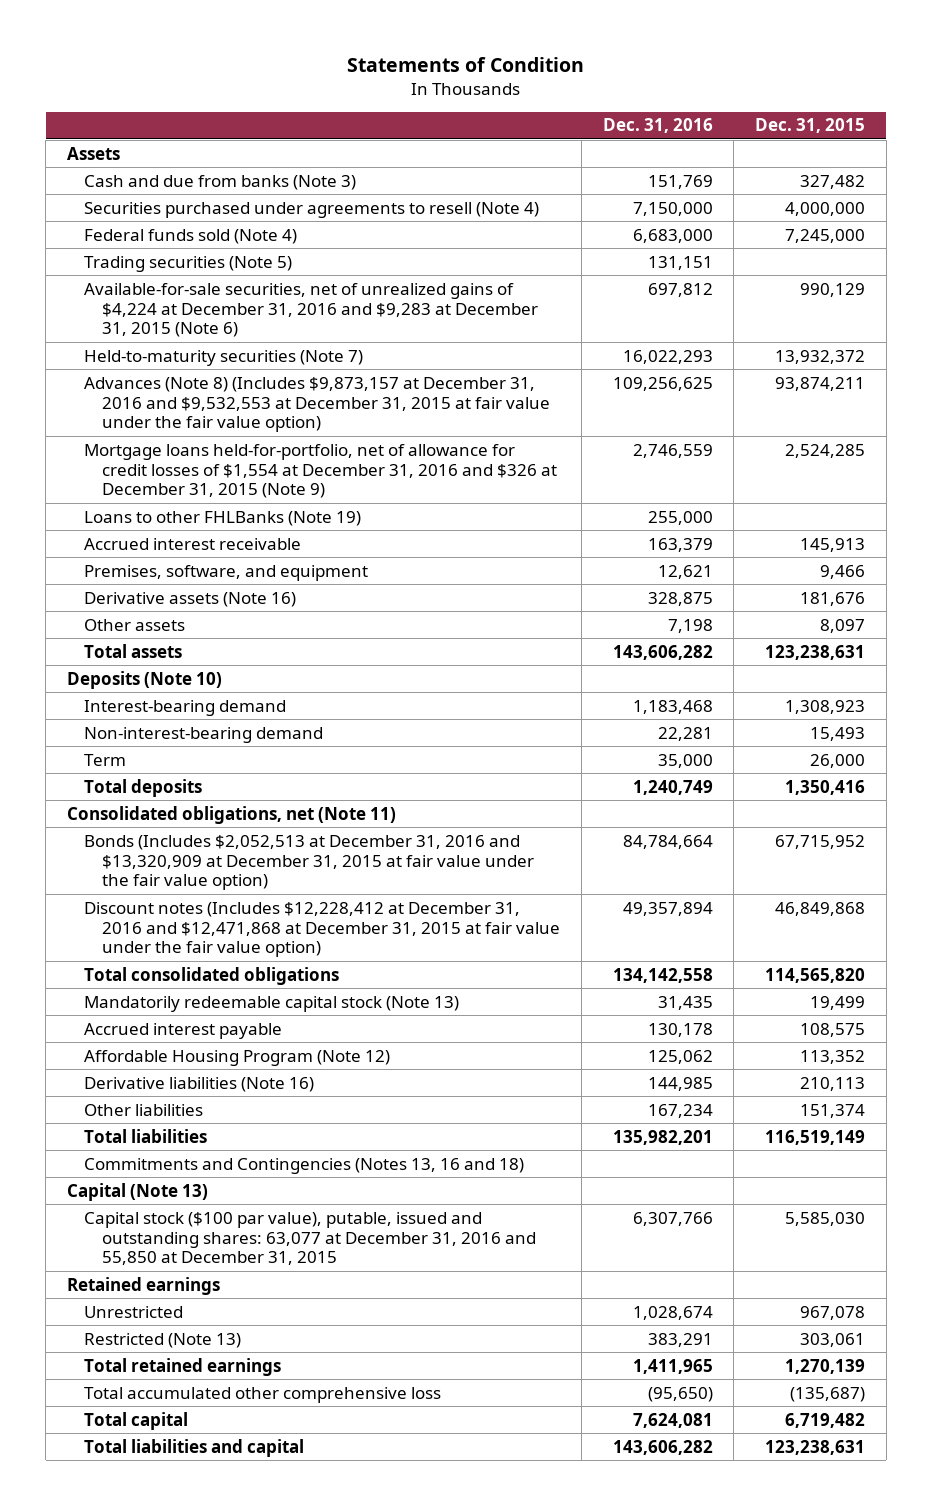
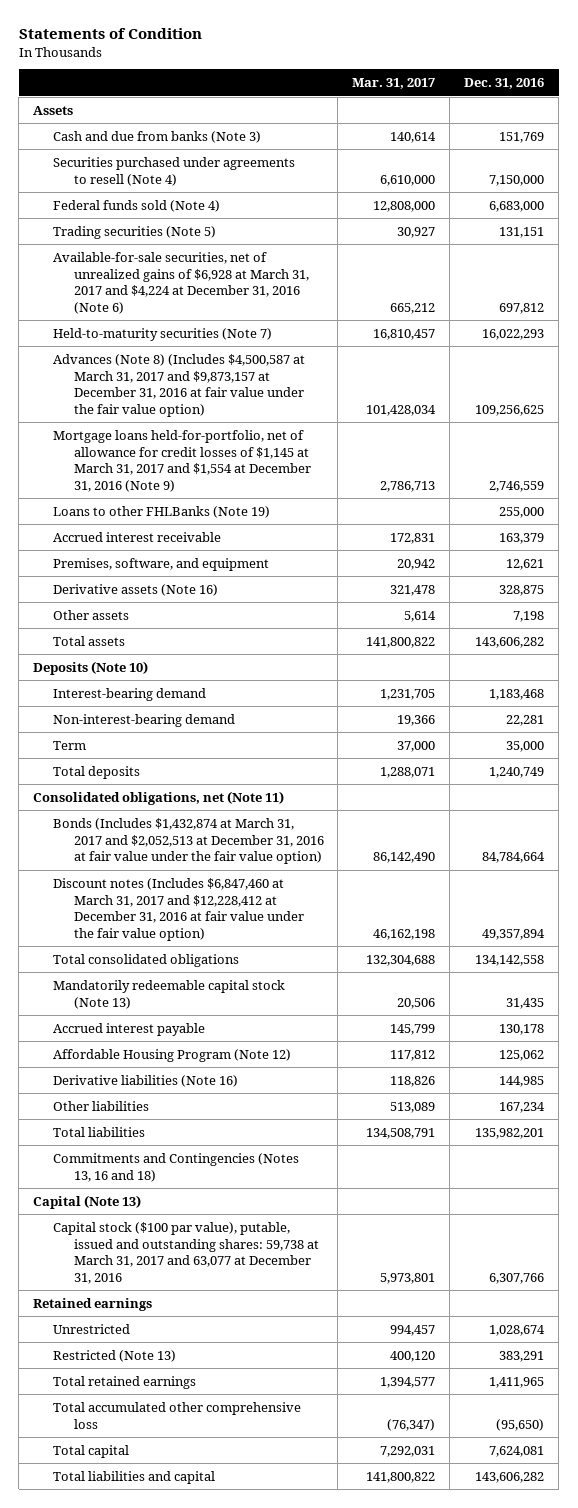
[754,118,865,134] Dec. 31, 2015 -> none
none -> [352,78,436,90] Mar. 31, 2017
[84,282,539,338] Available-for-sale securities, net of unrealized gains of $4,224 at December 31, 2016 and $9,283 at December 31, 2015 (Note 6) -> [53,251,309,314] Available-for-sale securities, net of unrealized gains of $6,928 at March 31, 2017 and $4,224 at December 31, 2016 (Note 6)
[84,376,551,433] Advances (Note 8) (Includes $9,873,157 at December 31, 2016 and $9,532,553 at December 31, 2015 at fair value under the fair value option) -> [53,353,306,417] Advances (Note 8) (Includes $4,500,587 at March 31, 2017 and $9,873,157 at December 31, 2016 at fair value under the fair value option)
[84,443,558,499] Mortgage loans held-for-portfolio, net of allowance for credit losses of $1,554 at December 31, 2016 and $326 at December 31, 2015 (Note 9) -> [53,429,311,492] Mortgage loans held-for-portfolio, net of allowance for credit losses of $1,145 at March 31, 2017 and $1,554 at December 31, 2016 (Note 9)
[84,834,535,891] Bonds (Includes $2,052,513 at December 31, 2016 and $13,320,909 at December 31, 2015 at fair value under the fair value option) -> [53,817,324,865] Bonds (Includes $1,432,874 at March 31, 2017 and $2,052,513 at December 31, 2016 at fair value under the fair value option)
[84,901,561,958] Discount notes (Includes $12,228,412 at December 31, 2016 and $12,471,868 at December 31, 2015 at fair value under the fair value option) -> [53,877,304,941] Discount notes (Includes $6,847,460 at March 31, 2017 and $12,228,412 at December 31, 2016 at fair value under the fair value option)
[84,1211,537,1266] Capital stock ($100 par value), putable, issued and outstanding shares: 63,077 at December 31, 2016 and 55,850 at December 31, 2015 -> [53,1221,319,1284] Capital stock ($100 par value), putable, issued and outstanding shares: 59,738 at March 31, 2017 and 63,077 at December 31, 2016

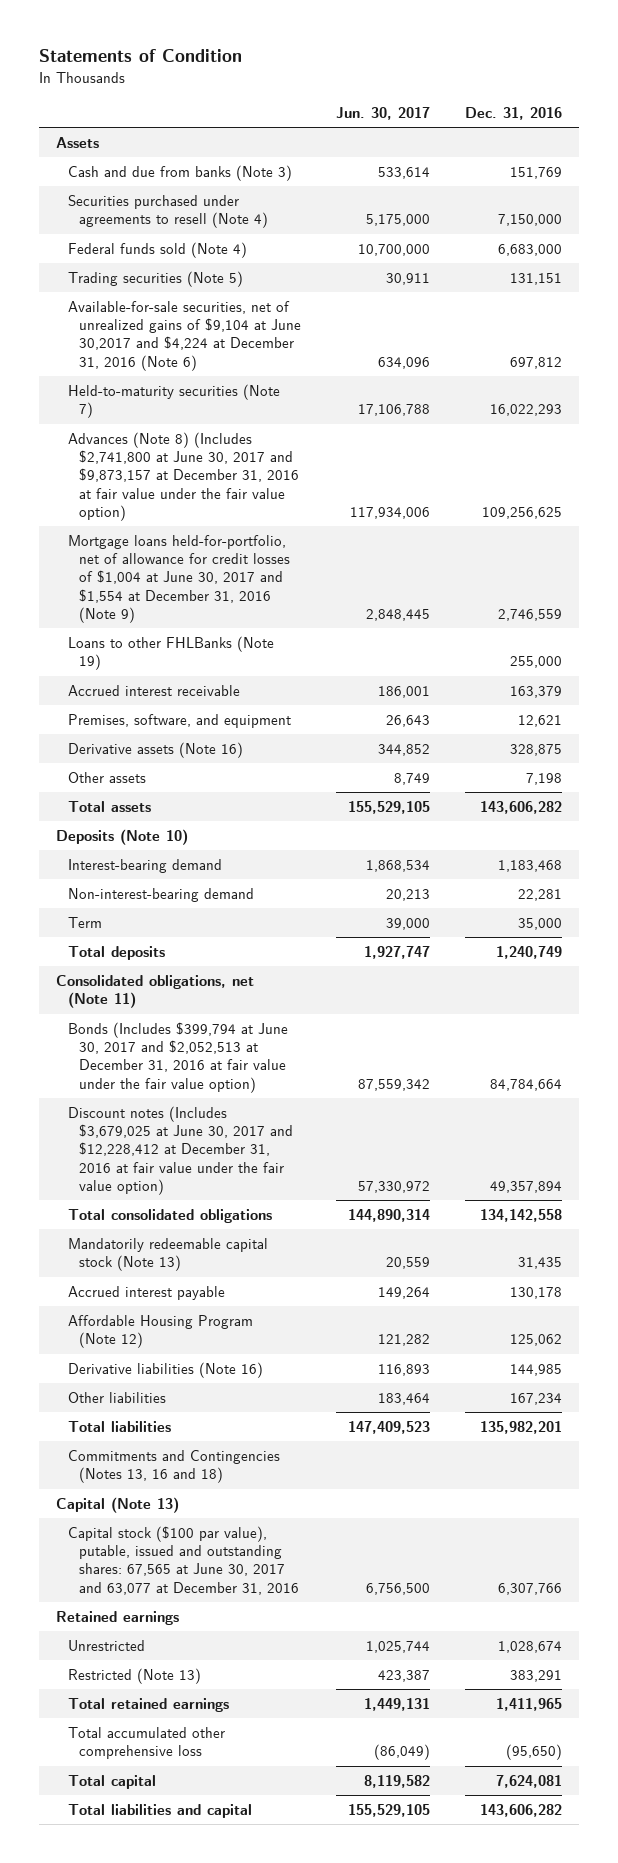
[352,78,436,90] Mar. 31, 2017 -> none
none -> [335,106,430,120] Jun. 30, 2017
[53,251,309,314] Available-for-sale securities, net of unrealized gains of $6,928 at March 31, 2017 and $4,224 at December 31, 2016 (Note 6) -> [67,300,301,371] Available-for-sale securities, net of unrealized gains of $9,104 at June 30,2017 and $4,224 at December 31, 2016 (Note 6)
[53,353,306,417] Advances (Note 8) (Includes $4,500,587 at March 31, 2017 and $9,873,157 at December 31, 2016 at fair value under the fair value option) -> [67,431,299,521] Advances (Note 8) (Includes $2,741,800 at June 30, 2017 and $9,873,157 at December 31, 2016 at fair value under the fair value option)
[53,429,311,492] Mortgage loans held-for-portfolio, net of allowance for credit losses of $1,145 at March 31, 2017 and $1,554 at December 31, 2016 (Note 9) -> [67,534,290,623] Mortgage loans held-for-portfolio, net of allowance for credit losses of $1,004 at June 30, 2017 and $1,554 at December 31, 2016 (Note 9)
[53,817,324,865] Bonds (Includes $1,432,874 at March 31, 2017 and $2,052,513 at December 31, 2016 at fair value under the fair value option) -> [67,1021,288,1093] Bonds (Includes $399,794 at June 30, 2017 and $2,052,513 at December 31, 2016 at fair value under the fair value option)
[53,877,304,941] Discount notes (Includes $6,847,460 at March 31, 2017 and $12,228,412 at December 31, 2016 at fair value under the fair value option) -> [67,1105,293,1195] Discount notes (Includes $3,679,025 at June 30, 2017 and $12,228,412 at December 31, 2016 at fair value under the fair value option)
[53,1221,319,1284] Capital stock ($100 par value), putable, issued and outstanding shares: 59,738 at March 31, 2017 and 63,077 at December 31, 2016 -> [67,1525,299,1595] Capital stock ($100 par value), putable, issued and outstanding shares: 67,565 at June 30, 2017 and 63,077 at December 31, 2016

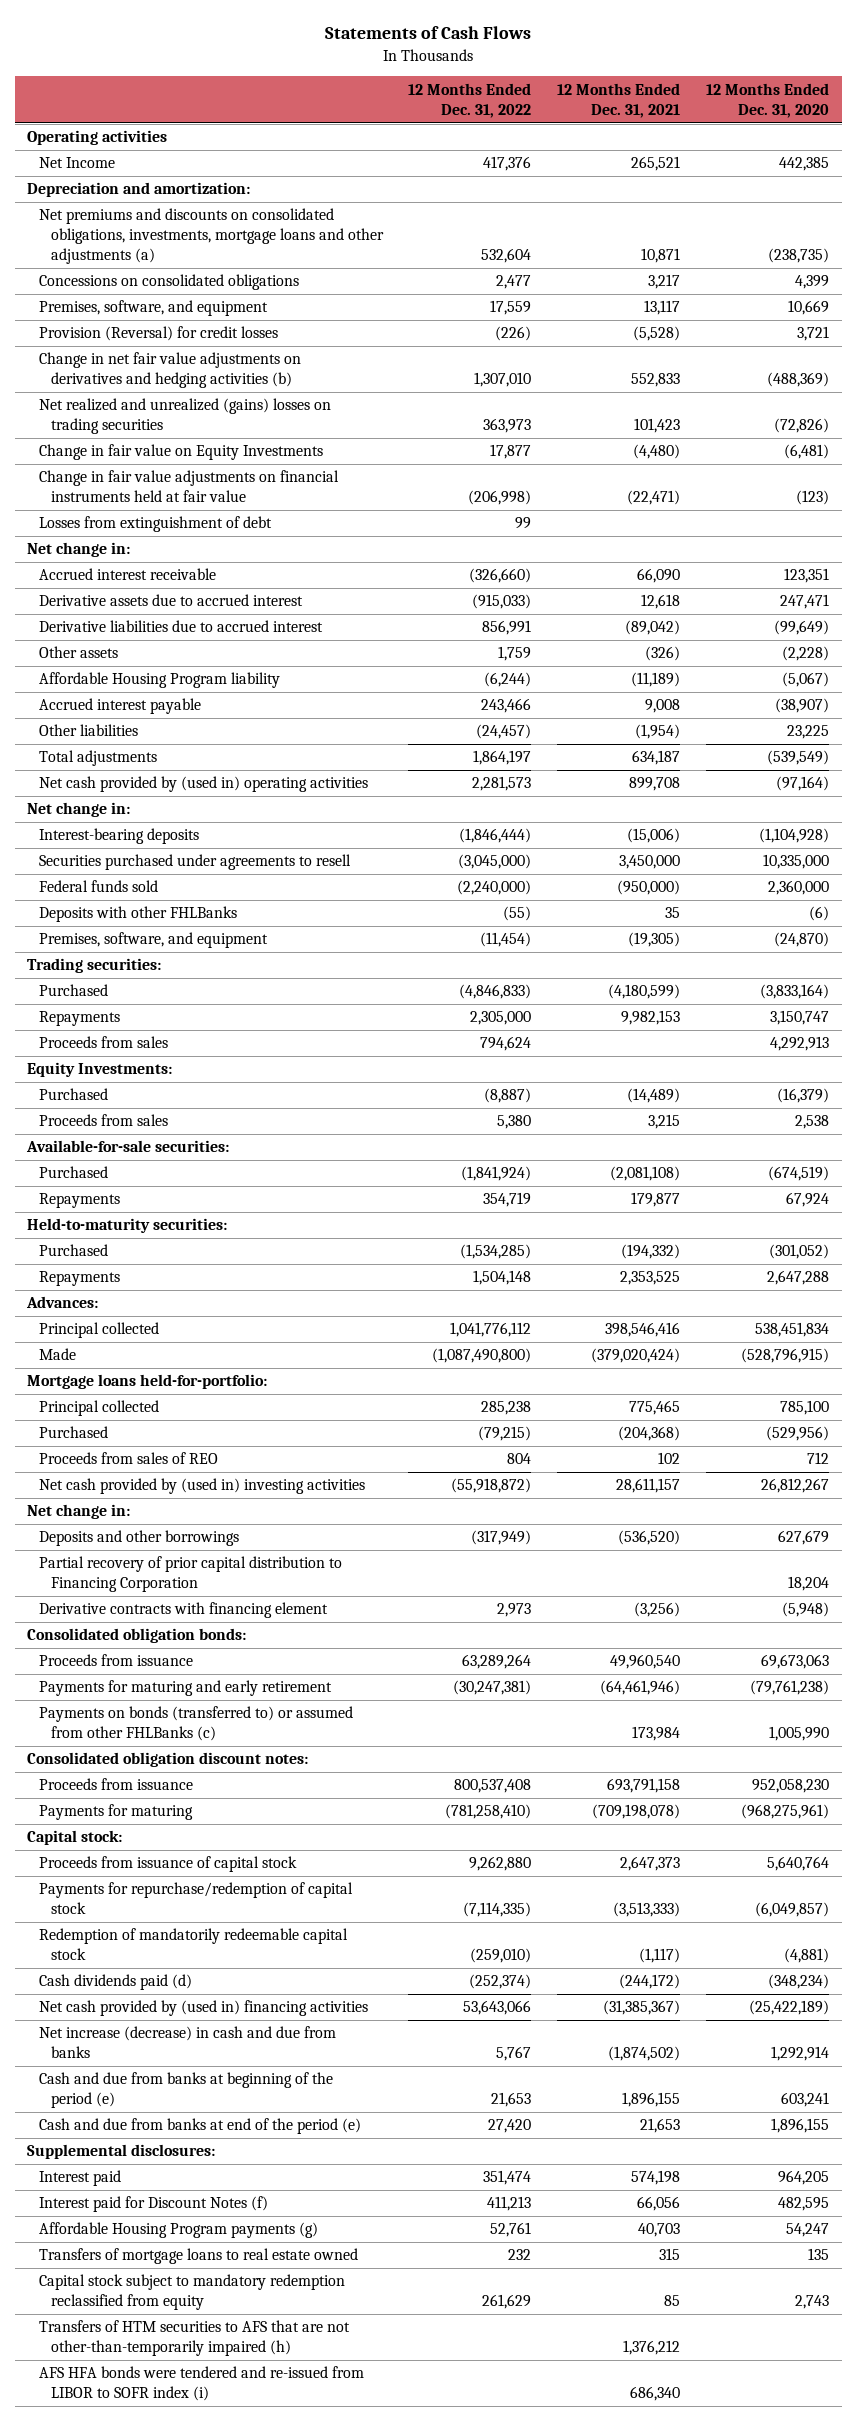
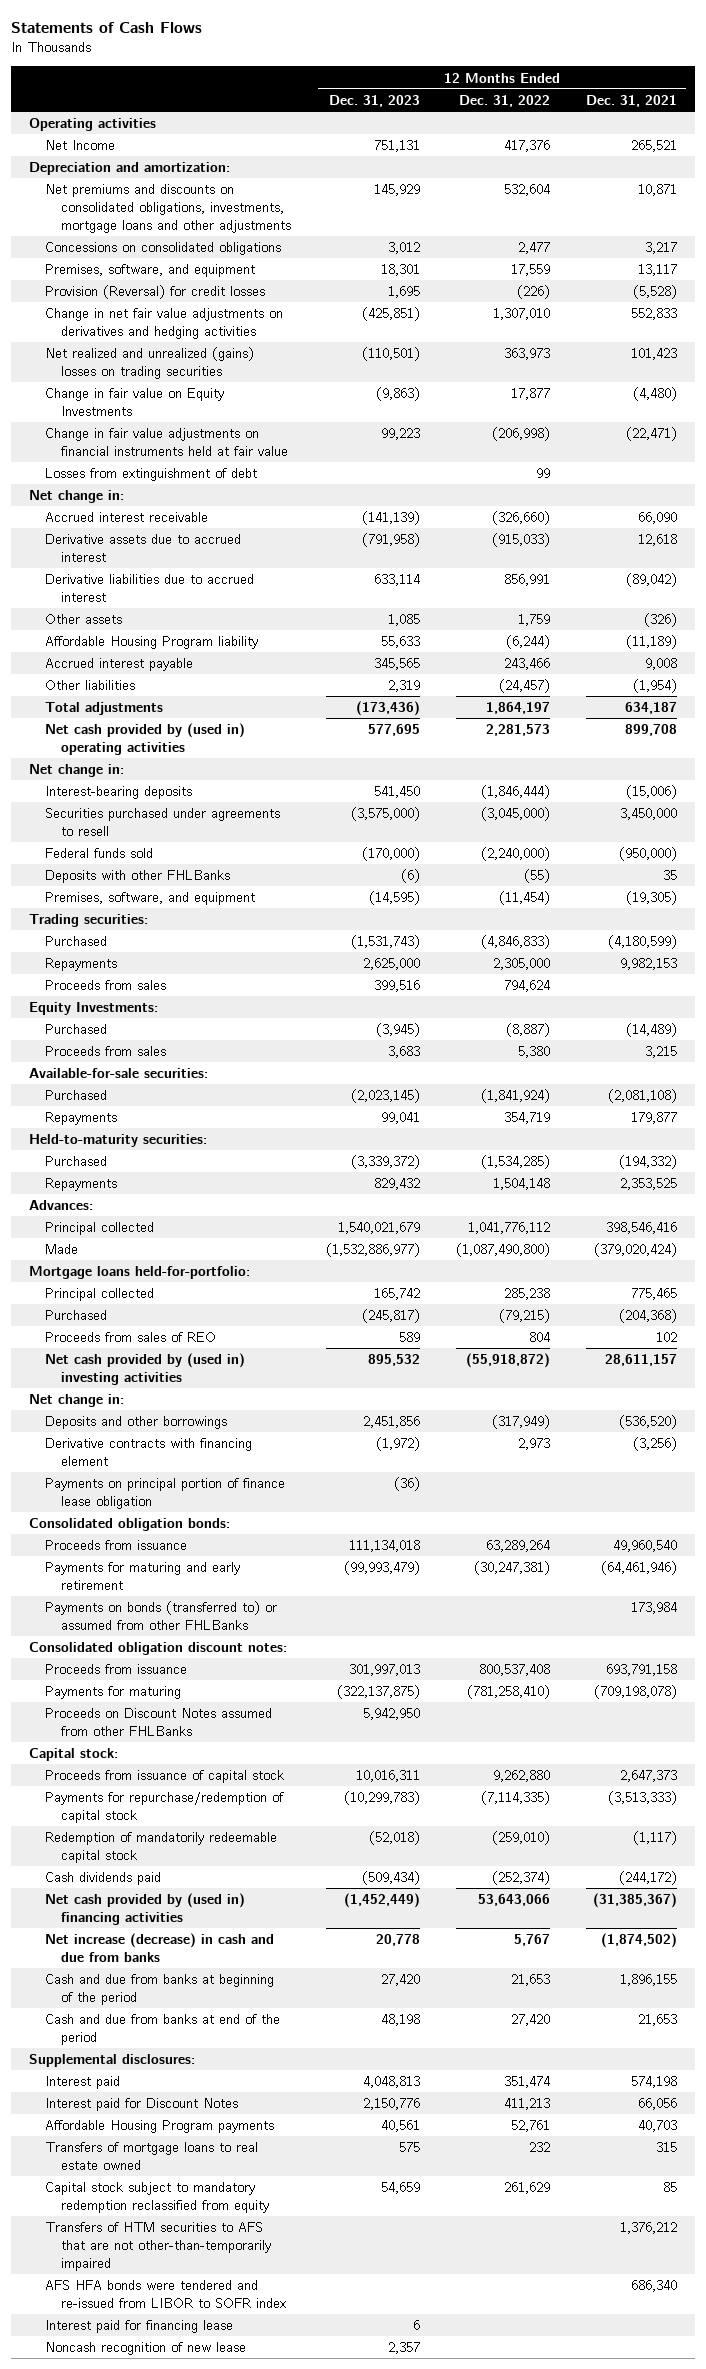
[705,82,829,118] 12 Months Ended Dec. 31, 2020 -> none
none -> [329,94,421,107] Dec. 31, 2023
[39,208,384,265] Net premiums and discounts on consolidated obligations, investments, mortgage loans and other adjustments (a) -> [45,184,291,233] Net premiums and discounts on consolidated obligations, investments, mortgage loans and other adjustments
[39,352,302,389] Change in net fair value adjustments on derivatives and hedging activities (b) -> [45,308,284,339] Change in net fair value adjustments on derivatives and hedging activities
[39,1556,343,1593] Partial recovery of prior capital distribution to Financing Corporation -> none
none -> [45,1478,286,1509] Payments on principal portion of finance lease obligation
[39,1706,354,1742] Payments on bonds (transferred to) or assumed from other FHLBanks (c) -> [45,1601,278,1630] Payments on bonds (transferred to) or assumed from other FHLBanks
none -> [45,1708,273,1736] Proceeds on Discount Notes assumed from other FHLBanks
[39,1974,193,1991] Cash dividends paid (d) -> [45,1872,162,1886] Cash dividends paid
[39,2072,334,2109] Cash and due from banks at beginning of the period (e) -> [45,1974,275,2005] Cash and due from banks at beginning of the period
[39,2118,362,2135] Cash and due from banks at end of the period (e) -> [45,2014,281,2045] Cash and due from banks at end of the period
[39,2196,269,2213] Interest paid for Discount Notes (f) -> [45,2098,239,2112] Interest paid for Discount Notes
[39,2222,319,2239] Affordable Housing Program payments (g) -> [45,2120,275,2134] Affordable Housing Program payments
[39,2320,351,2357] Transfers of HTM securities to AFS that are not other-than-temporarily impaired (h) -> [45,2222,271,2271] Transfers of HTM securities to AFS that are not other-than-temporarily impaired
[39,2366,365,2402] AFS HFA bonds were tendered and re-issued from LIBOR to SOFR index (i) -> [45,2280,286,2308] AFS HFA bonds were tendered and re-issued from LIBOR to SOFR index
none -> [45,2320,234,2334] Interest paid for financing lease
none -> [45,2342,247,2356] Noncash recognition of new lease

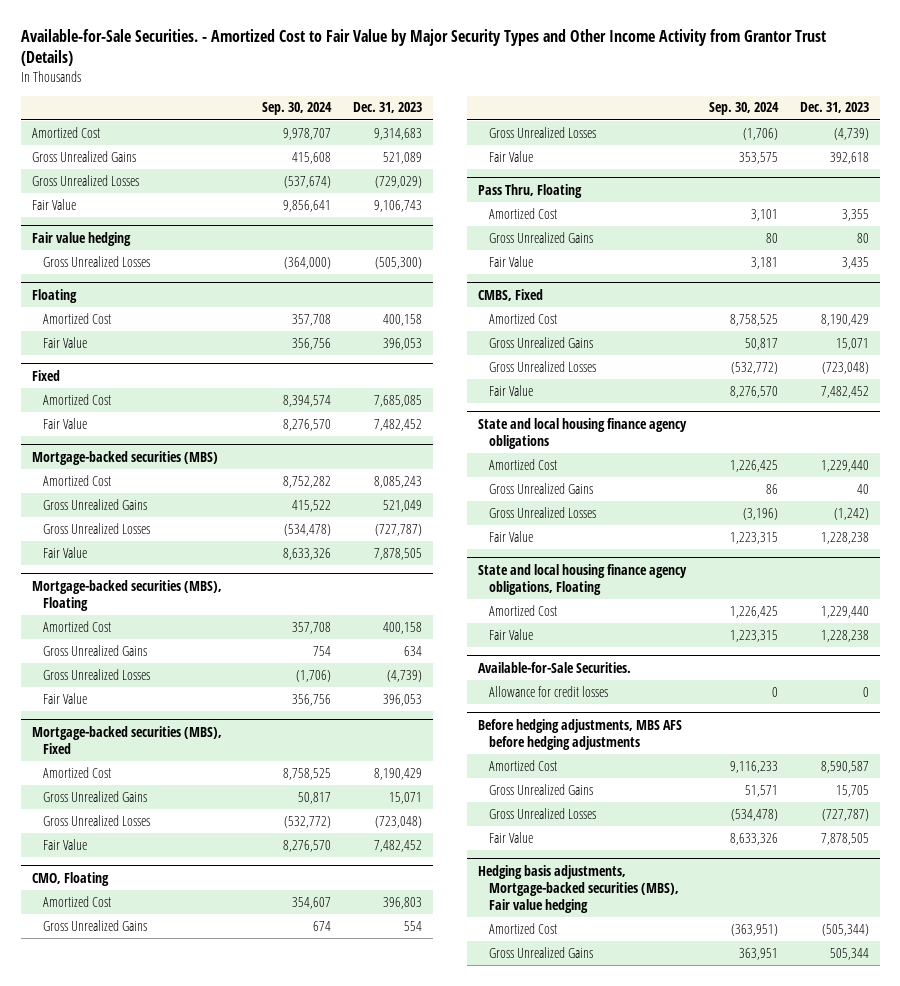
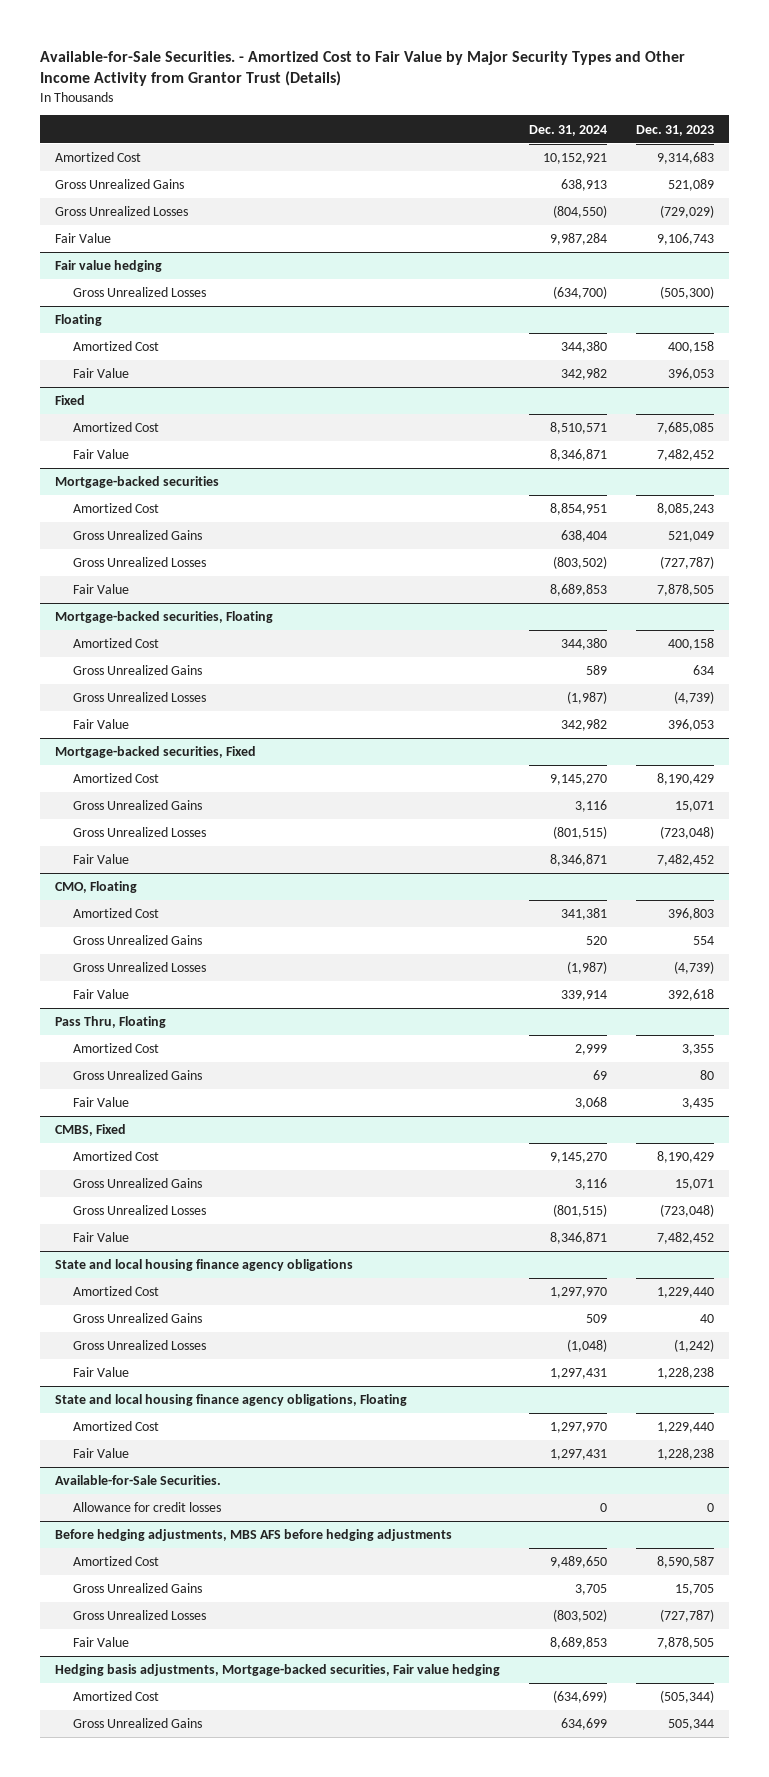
[261,102,332,116] Sep. 30, 2024 -> none
none -> [529,124,608,136] Dec. 31, 2024
[31,450,218,465] Mortgage-backed securities (MBS) -> [54,476,219,489] Mortgage-backed securities
[31,579,222,611] Mortgage-backed securities (MBS), Floating -> [54,611,273,624] Mortgage-backed securities, Floating
[31,725,222,754] Mortgage-backed securities (MBS), Fixed -> [54,746,256,759] Mortgage-backed securities, Fixed
[478,864,680,913] Hedging basis adjustments, Mortgage-backed securities (MBS), Fair value hedging -> [54,1664,500,1677] Hedging basis adjustments, Mortgage-backed securities, Fair value hedging

